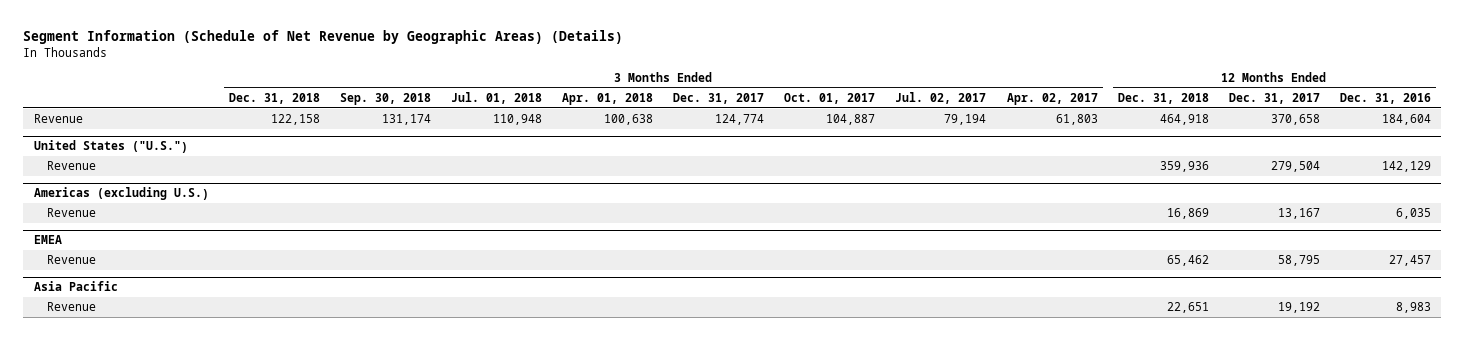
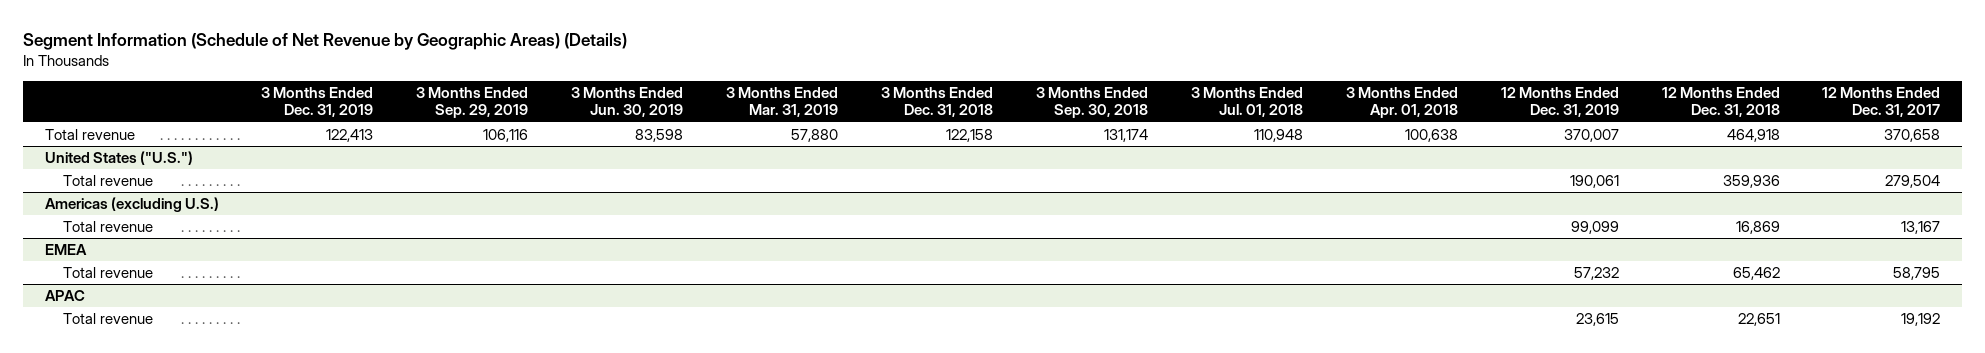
[673,92,765,104] Dec. 31, 2017 -> none
[784,92,876,104] Oct. 01, 2017 -> none
[895,91,987,104] Jul. 02, 2017 -> none
[1006,92,1098,105] Apr. 02, 2017 -> none
[1339,92,1431,104] Dec. 31, 2016 -> none
none -> [261,86,374,118] 3 Months Ended Dec. 31, 2019
none -> [416,86,529,119] 3 Months Ended Sep. 29, 2019
none -> [571,86,684,118] 3 Months Ended Jun. 30, 2019
none -> [726,86,839,118] 3 Months Ended Mar. 31, 2019
none -> [1500,86,1619,118] 12 Months Ended Dec. 31, 2019
[33,114,83,124] Revenue -> [44,129,135,141] Total revenue
[46,161,96,171] Revenue -> [62,175,153,187] Total revenue
[46,208,96,218] Revenue -> [62,221,153,233] Total revenue
[46,255,96,265] Revenue -> [62,267,153,279] Total revenue
[33,281,118,292] Asia Pacific -> [44,290,85,302] APAC
[46,302,96,312] Revenue -> [62,313,153,325] Total revenue

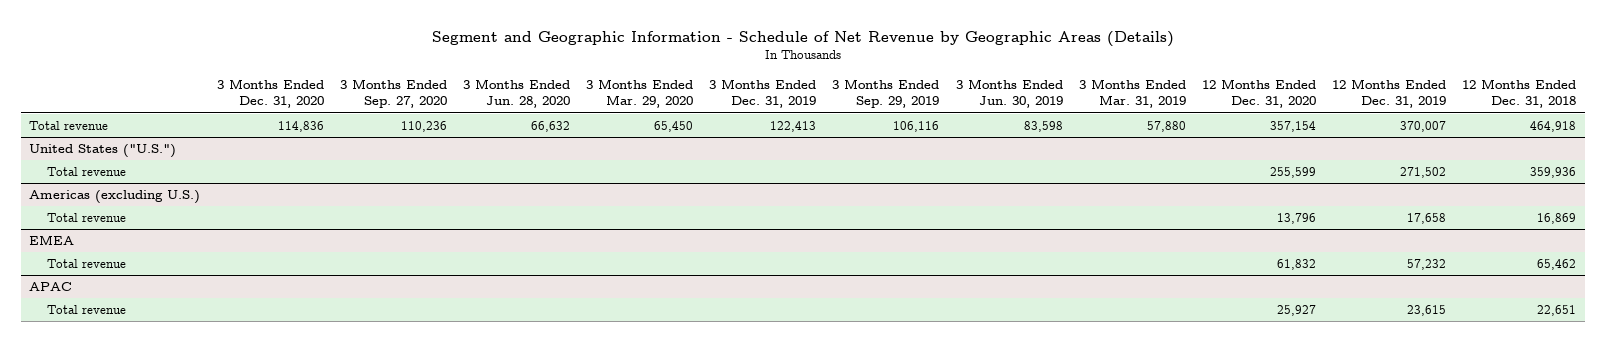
[23,33,628,51] Segment Information (Schedule of Net Revenue by Geographic Areas) (Details) -> [431,30,1174,47] Segment and Geographic Information - Schedule of Net Revenue by Geographic Areas (Details)
[881,86,994,118] 3 Months Ended Dec. 31, 2018 -> none
[1035,86,1148,119] 3 Months Ended Sep. 30, 2018 -> none
[1190,86,1303,118] 3 Months Ended Jul. 01, 2018 -> none
[1345,86,1458,119] 3 Months Ended Apr. 01, 2018 -> none
[1822,86,1941,118] 12 Months Ended Dec. 31, 2017 -> none
none -> [216,78,324,109] 3 Months Ended Dec. 31, 2020
none -> [339,78,447,109] 3 Months Ended Sep. 27, 2020
none -> [462,78,570,109] 3 Months Ended Jun. 28, 2020
none -> [586,78,694,109] 3 Months Ended Mar. 29, 2020
none -> [1202,78,1317,109] 12 Months Ended Dec. 31, 2020
[1569,175,1619,189] 190,061 -> [1400,167,1447,179] 271,502
[1570,221,1619,235] 99,099 -> [1407,213,1447,225] 17,658

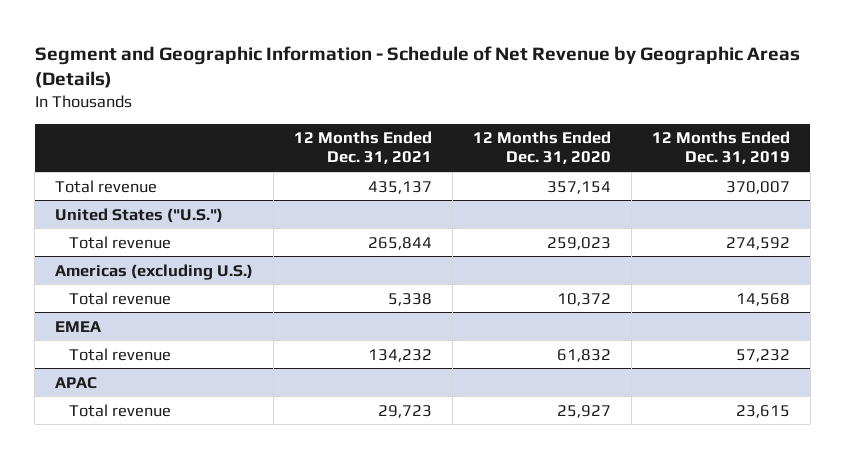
[216,78,324,109] 3 Months Ended Dec. 31, 2020 -> none
[339,78,447,109] 3 Months Ended Sep. 27, 2020 -> none
[462,78,570,109] 3 Months Ended Jun. 28, 2020 -> none
[586,78,694,109] 3 Months Ended Mar. 29, 2020 -> none
[709,78,817,109] 3 Months Ended Dec. 31, 2019 -> none
[832,78,940,109] 3 Months Ended Sep. 29, 2019 -> none
[955,78,1063,109] 3 Months Ended Jun. 30, 2019 -> none
[1078,78,1186,109] 3 Months Ended Mar. 31, 2019 -> none
[1462,78,1577,109] 12 Months Ended Dec. 31, 2018 -> none
none -> [294,131,433,165] 12 Months Ended Dec. 31, 2021
[1270,167,1317,179] 255,599 -> [546,236,611,250] 259,023
[1400,167,1447,179] 271,502 -> [725,236,790,250] 274,592
[1277,213,1317,225] 13,796 -> [556,292,611,306] 10,372
[1407,213,1447,225] 17,658 -> [735,292,790,306] 14,568

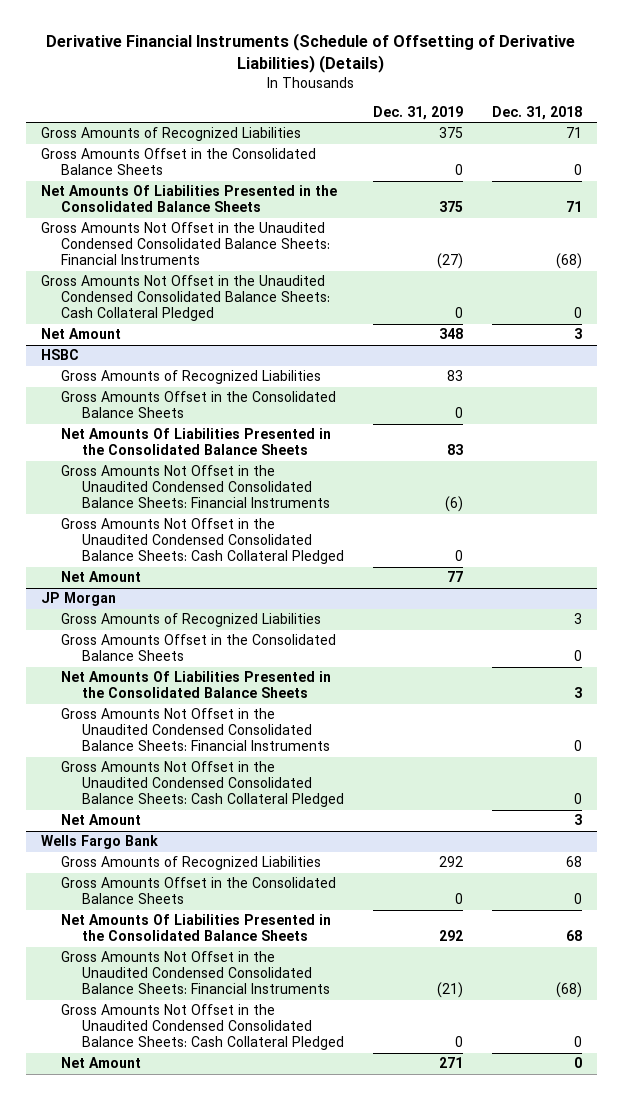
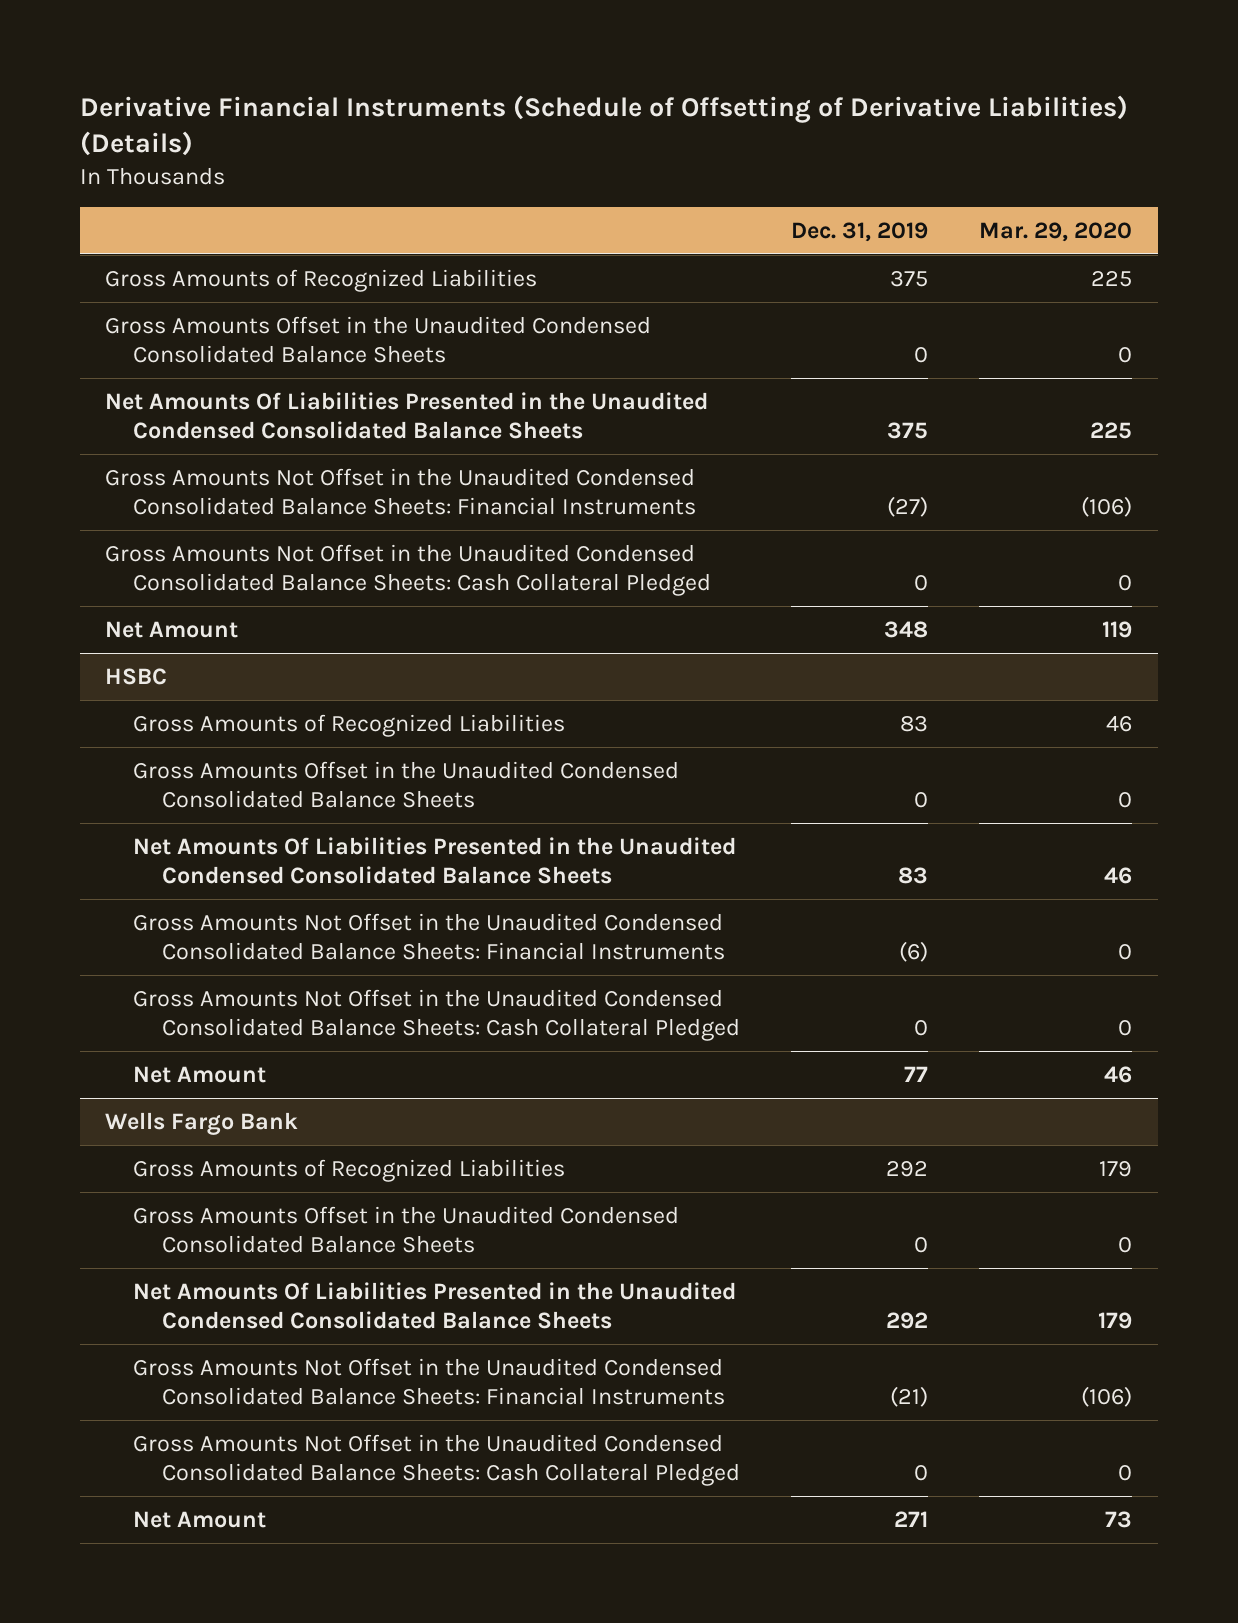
[492,105,583,120] Dec. 31, 2018 -> none
none -> [979,221,1133,242] Mar. 29, 2020
[40,148,316,176] Gross Amounts Offset in the Consolidated Balance Sheets -> [105,315,652,364] Gross Amounts Offset in the Unaudited Condensed Consolidated Balance Sheets
[40,185,337,213] Net Amounts Of Liabilities Presented in the Consolidated Balance Sheets -> [105,391,709,440] Net Amounts Of Liabilities Presented in the Unaudited Condensed Consolidated Balance Sheets
[61,391,337,419] Gross Amounts Offset in the Consolidated Balance Sheets -> [133,760,680,809] Gross Amounts Offset in the Unaudited Condensed Consolidated Balance Sheets
[61,428,332,456] Net Amounts Of Liabilities Presented in the Consolidated Balance Sheets -> [133,836,737,885] Net Amounts Of Liabilities Presented in the Unaudited Condensed Consolidated Balance Sheets
[40,592,116,607] JP Morgan -> none
[61,613,322,628] Gross Amounts of Recognized Liabilities -> none
[61,634,337,662] Gross Amounts Offset in the Consolidated Balance Sheets -> none
[61,671,332,699] Net Amounts Of Liabilities Presented in the Consolidated Balance Sheets -> none
[61,708,331,752] Gross Amounts Not Offset in the Unaudited Condensed Consolidated Balance Sheets: Financial Instruments -> none
[61,761,345,808] Gross Amounts Not Offset in the Unaudited Condensed Consolidated Balance Sheets: Cash Collateral Pledged -> none
[61,814,142,826] Net Amount -> none
[61,877,337,905] Gross Amounts Offset in the Consolidated Balance Sheets -> [133,1205,680,1254] Gross Amounts Offset in the Unaudited Condensed Consolidated Balance Sheets
[61,914,332,942] Net Amounts Of Liabilities Presented in the Consolidated Balance Sheets -> [133,1281,737,1330] Net Amounts Of Liabilities Presented in the Unaudited Condensed Consolidated Balance Sheets

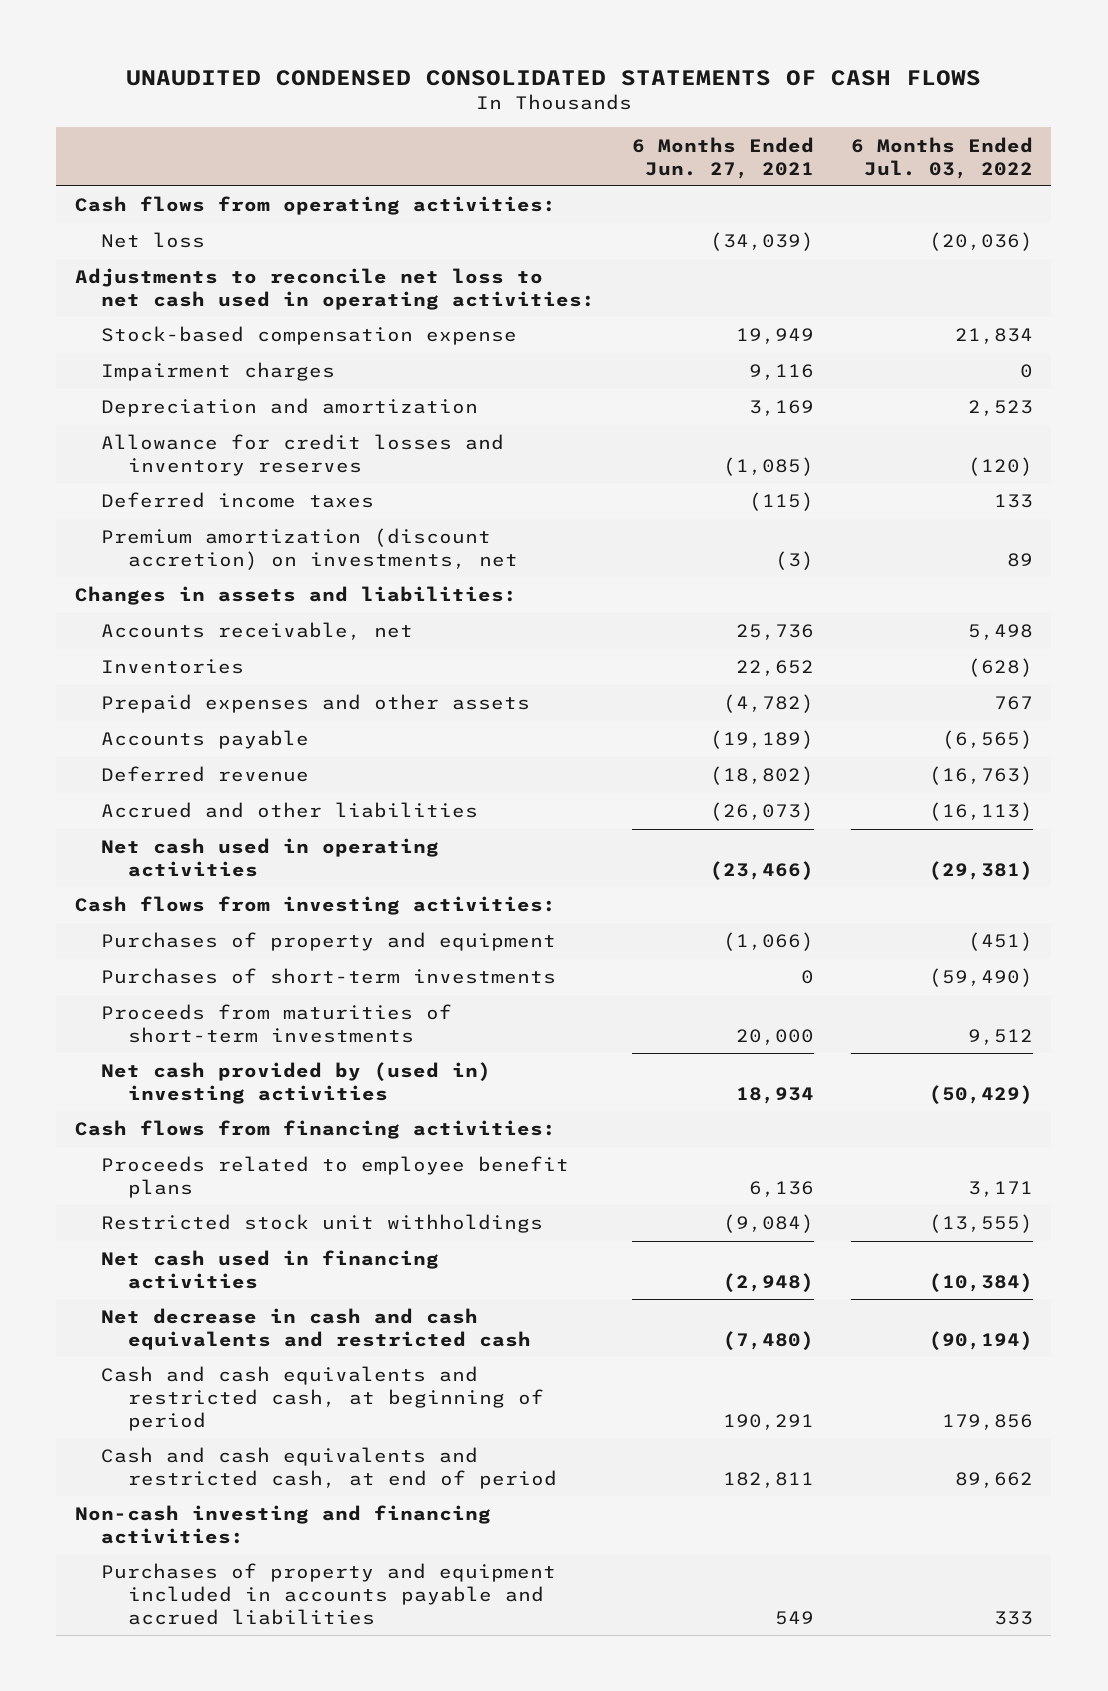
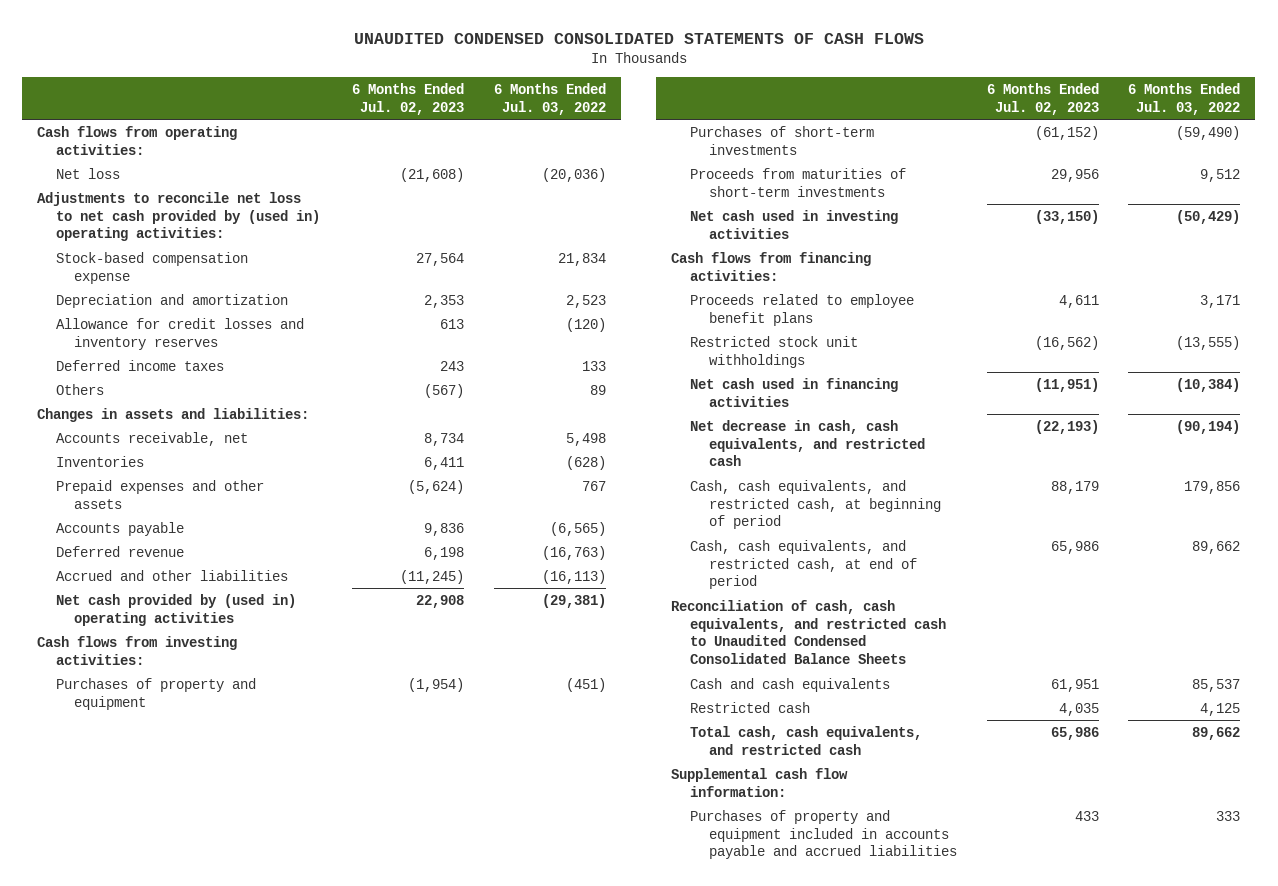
[632,136,815,179] 6 Months Ended Jun. 27, 2021 -> none
none -> [352,83,465,115] 6 Months Ended Jul. 02, 2023
[74,268,596,311] Adjustments to reconcile net loss to net cash used in operating activities: -> [37,191,320,242] Adjustments to reconcile net loss to net cash provided by (used in) operating activities:
[101,362,336,382] Impairment charges -> none
[101,528,518,571] Premium amortization (discount accretion) on investments, net -> none
none -> [55,383,104,395] Others
[101,838,440,878] Net cash used in operating activities -> [55,593,296,626] Net cash provided by (used in) operating activities
[101,1062,492,1105] Net cash provided by (used in) investing activities -> [689,209,898,239] Net cash used in investing activities
[101,1308,531,1351] Net decrease in cash and cash equivalents and restricted cash -> [689,419,925,467] Net decrease in cash, cash equivalents, and restricted cash
[101,1366,544,1432] Cash and cash equivalents and restricted cash, at beginning of period -> [689,479,941,530] Cash, cash equivalents, and restricted cash, at beginning of period
[101,1447,557,1490] Cash and cash equivalents and restricted cash, at end of period -> [689,539,917,590] Cash, cash equivalents, and restricted cash, at end of period
none -> [671,599,946,665] Reconciliation of cash, cash equivalents, and restricted cash to Unaudited Condensed Consolidated Balance Sheets
none -> [689,677,890,692] Cash and cash equivalents
none -> [689,701,810,713] Restricted cash
none -> [689,725,922,755] Total cash, cash equivalents, and restricted cash
[74,1505,491,1545] Non-cash investing and financing activities: -> [671,767,849,797] Supplemental cash flow information:

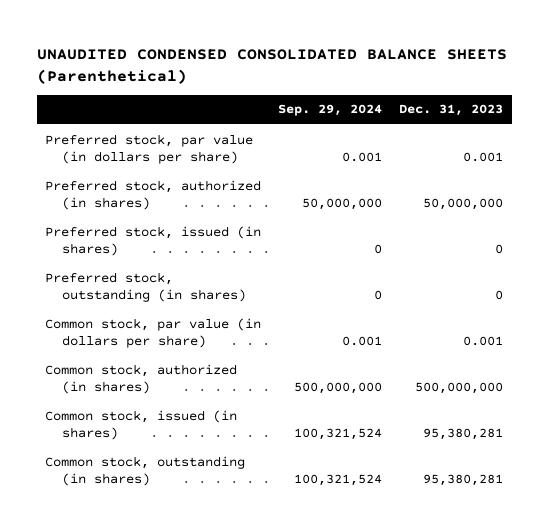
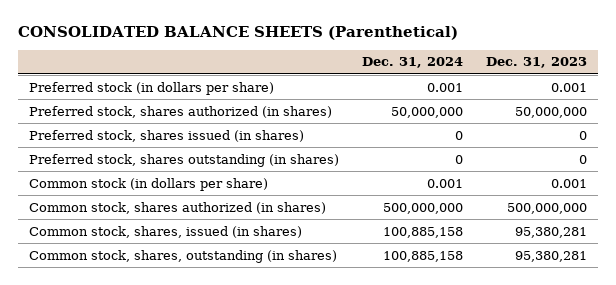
[36,48,507,84] UNAUDITED CONDENSED CONSOLIDATED BALANCE SHEETS (Parenthetical) -> [17,26,458,41] CONSOLIDATED BALANCE SHEETS (Parenthetical)
[278,104,383,117] Sep. 29, 2024 -> none
none -> [361,57,463,69] Dec. 31, 2024
[45,133,254,164] Preferred stock, par value (in dollars per share) -> [28,81,274,95] Preferred stock (in dollars per share)
[45,179,262,210] Preferred stock, authorized (in shares) -> [28,105,332,118] Preferred stock, shares authorized (in shares)
[45,225,262,256] Preferred stock, issued (in shares) -> [28,129,304,142] Preferred stock, shares issued (in shares)
[45,271,246,302] Preferred stock, outstanding (in shares) -> [28,153,339,167] Preferred stock, shares outstanding (in shares)
[45,317,262,348] Common stock, par value (in dollars per share) -> [28,177,268,191] Common stock (in dollars per share)
[45,363,238,394] Common stock, authorized (in shares) -> [28,201,326,214] Common stock, shares authorized (in shares)
[45,409,238,440] Common stock, issued (in shares) -> [28,225,302,238] Common stock, shares, issued (in shares)
[45,455,246,486] Common stock, outstanding (in shares) -> [28,249,337,263] Common stock, shares, outstanding (in shares)

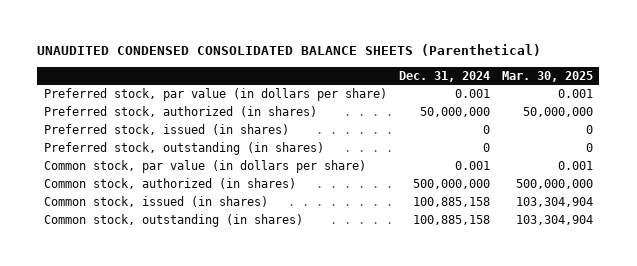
[17,26,458,41] CONSOLIDATED BALANCE SHEETS (Parenthetical) -> [37,44,542,57] UNAUDITED CONDENSED CONSOLIDATED BALANCE SHEETS (Parenthetical)
[485,57,587,69] Dec. 31, 2023 -> none
none -> [502,70,594,82] Mar. 30, 2025
[28,81,274,95] Preferred stock (in dollars per share) -> [43,88,387,102] Preferred stock, par value (in dollars per share)
[28,105,332,118] Preferred stock, shares authorized (in shares) -> [43,106,317,118] Preferred stock, authorized (in shares)
[28,129,304,142] Preferred stock, shares issued (in shares) -> [43,124,289,136] Preferred stock, issued (in shares)
[28,153,339,167] Preferred stock, shares outstanding (in shares) -> [43,142,324,156] Preferred stock, outstanding (in shares)
[28,177,268,191] Common stock (in dollars per share) -> [43,160,366,174] Common stock, par value (in dollars per share)
[28,201,326,214] Common stock, shares authorized (in shares) -> [43,178,296,190] Common stock, authorized (in shares)
[28,225,302,238] Common stock, shares, issued (in shares) -> [43,196,268,208] Common stock, issued (in shares)
[28,249,337,263] Common stock, shares, outstanding (in shares) -> [43,214,303,228] Common stock, outstanding (in shares)

